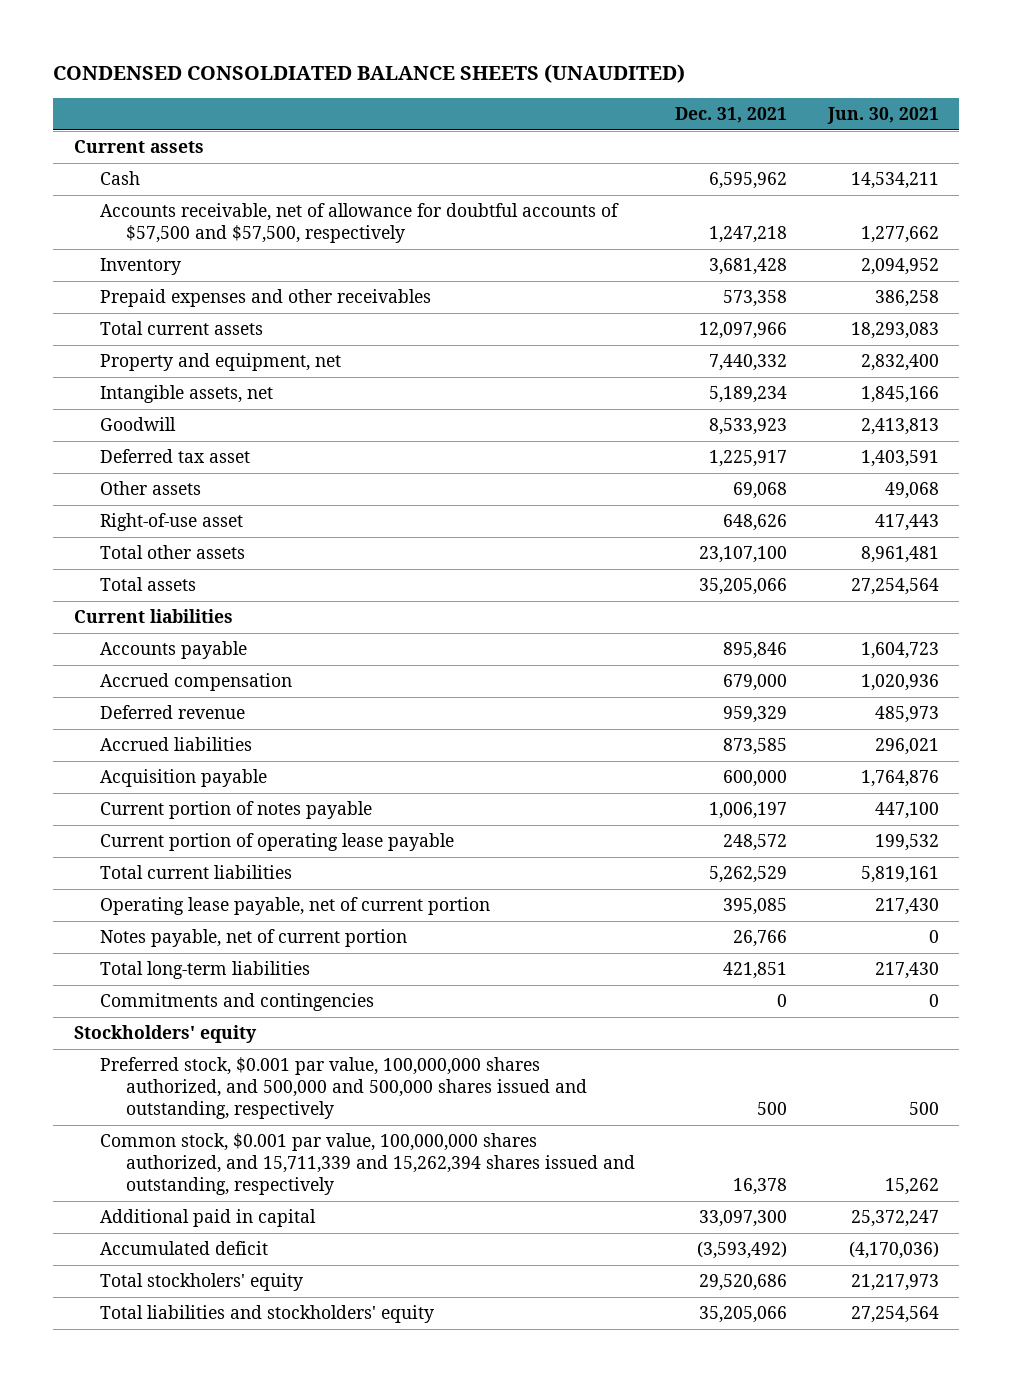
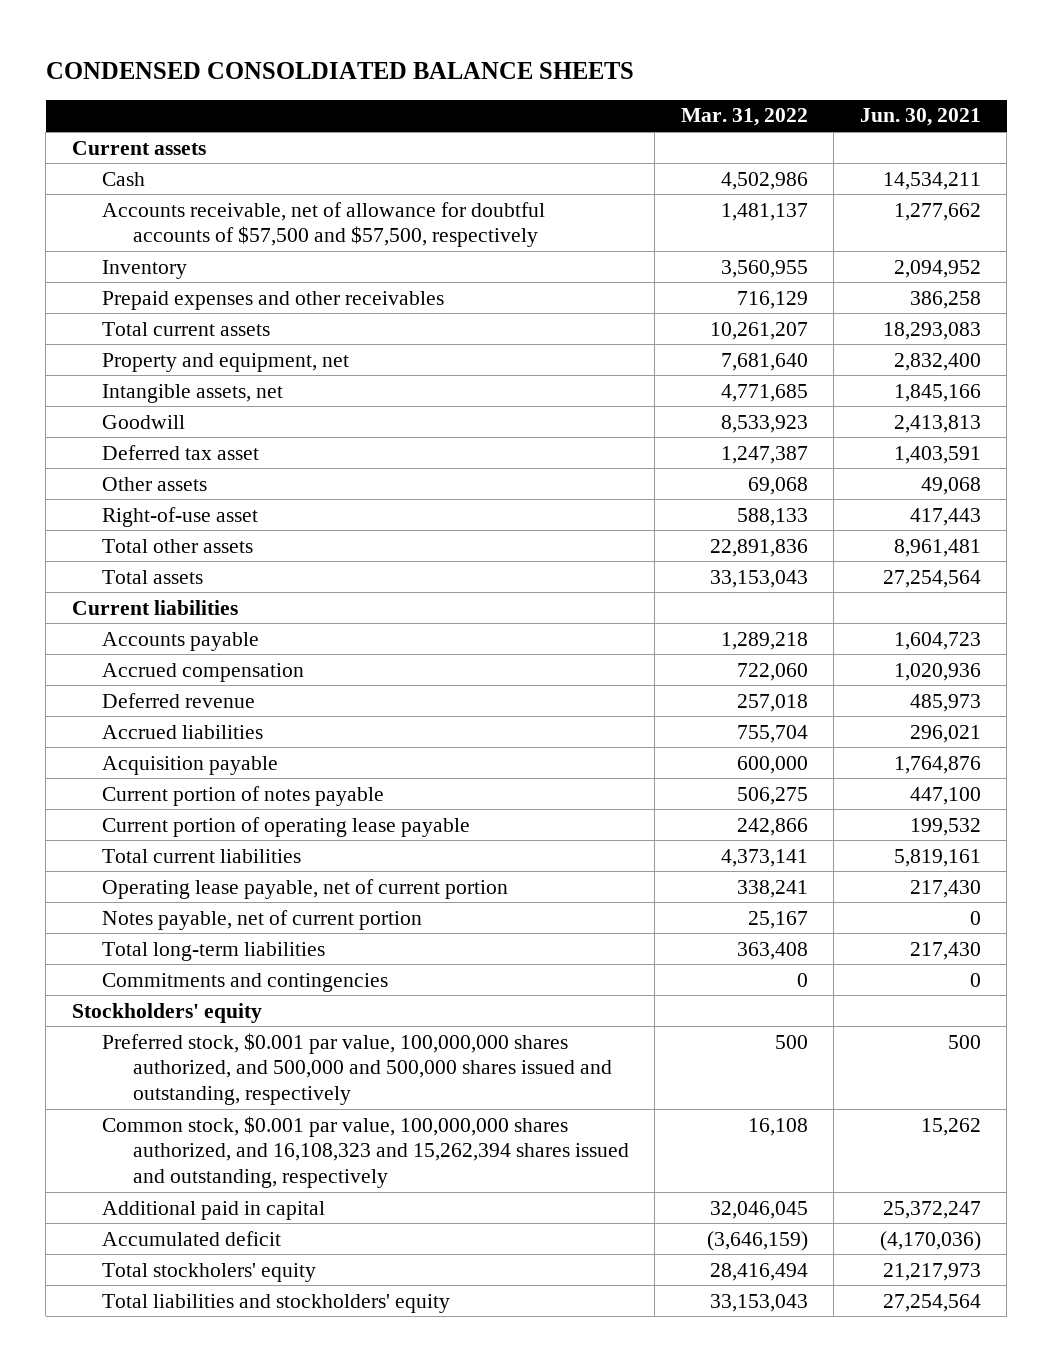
[53,64,686,84] CONDENSED CONSOLDIATED BALANCE SHEETS (UNAUDITED) -> [45,61,634,79] CONDENSED CONSOLDIATED BALANCE SHEETS
[675,106,788,123] Dec. 31, 2021 -> none
none -> [680,108,808,127] Mar. 31, 2022
[99,1133,635,1195] Common stock, $0.001 par value, 100,000,000 shares authorized, and 15,711,339 and 15,262,394 shares issued and outstanding, respectively -> [102,1115,629,1189] Common stock, $0.001 par value, 100,000,000 shares authorized, and 16,108,323 and 15,262,394 shares issued and outstanding, respectively

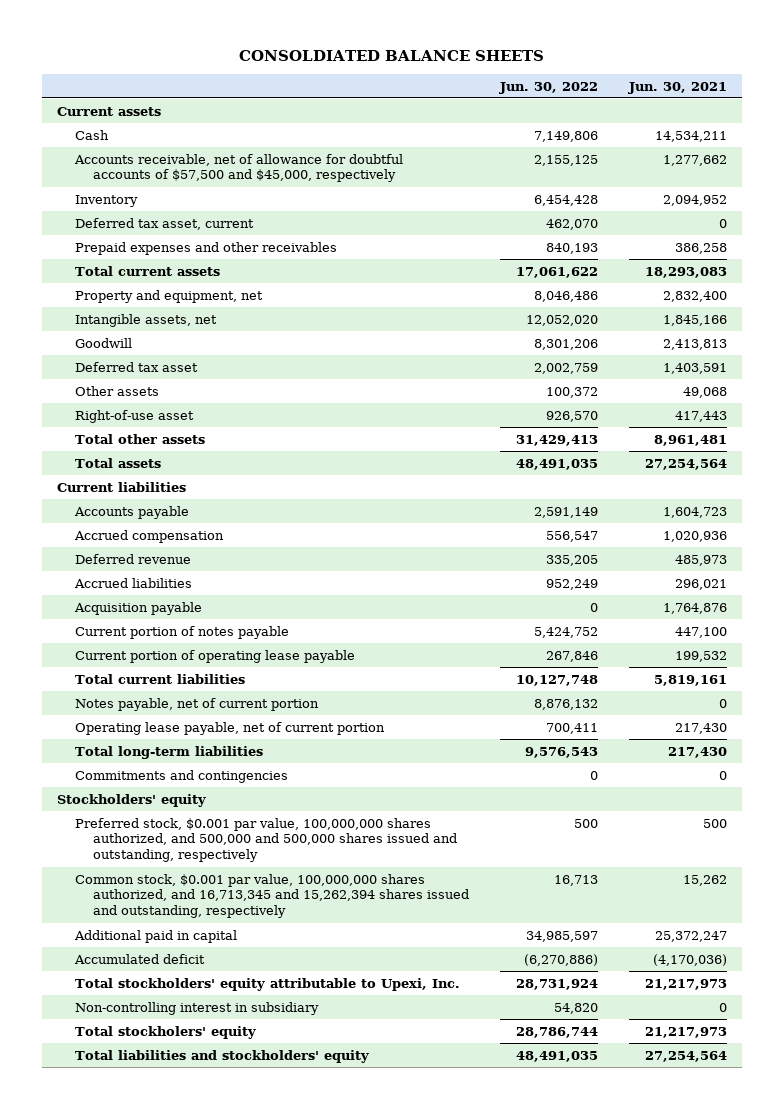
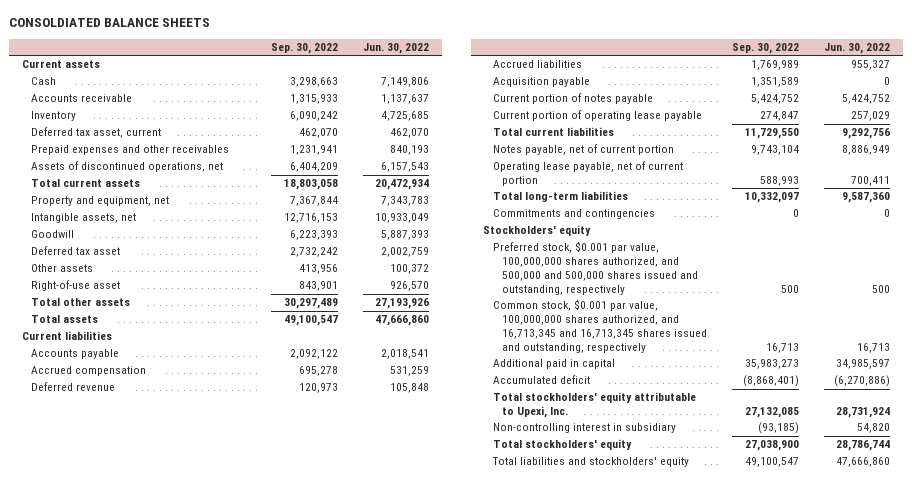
[627,81,727,94] Jun. 30, 2021 -> none
none -> [270,43,338,55] Sep. 30, 2022
[73,153,403,183] Accounts receivable, net of allowance for doubtful accounts of $57,500 and $45,000, respectively -> none
none -> [31,94,133,103] Accounts receivable
[533,194,598,206] 6,454,428 -> [381,111,430,122] 4,725,685
none -> [31,161,224,173] Assets of discontinued operations, net
[515,266,598,278] 17,061,622 -> [375,179,430,191] 20,472,934
[533,290,598,302] 8,046,486 -> [381,196,430,207] 7,343,783
[525,314,598,326] 12,052,020 -> [375,213,430,224] 10,933,049
[533,338,598,350] 8,301,206 -> [381,230,430,241] 5,887,393
[515,434,598,446] 31,429,413 -> [375,298,430,310] 27,193,926
[515,458,598,470] 48,491,035 -> [375,315,430,327] 47,666,860
[533,506,598,518] 2,591,149 -> [381,349,430,360] 2,018,541
[545,530,598,542] 556,547 -> [390,366,430,377] 531,259
[545,554,598,566] 335,205 -> [390,383,430,394] 105,848
[545,578,598,590] 952,249 -> [851,60,891,71] 955,327
[545,650,598,662] 267,846 -> [851,111,891,122] 257,029
[515,674,598,686] 10,127,748 -> [842,128,891,140] 9,292,756
[533,698,598,710] 8,876,132 -> [842,145,891,156] 8,886,949
[524,746,598,758] 9,576,543 -> [842,192,891,204] 9,587,360
[74,873,469,919] Common stock, $0.001 par value, 100,000,000 shares authorized, and 16,713,345 and 15,262,394 shares issued and outstanding, respectively -> [492,299,707,353] Common stock, $0.001 par value, 100,000,000 shares authorized, and 16,713,345 and 16,713,345 shares issued and outstanding, respectively
[74,1025,256,1039] Total stockholers' equity -> [492,439,632,451] Total stockholders' equity
[515,1050,598,1062] 48,491,035 -> [836,457,891,468] 47,666,860

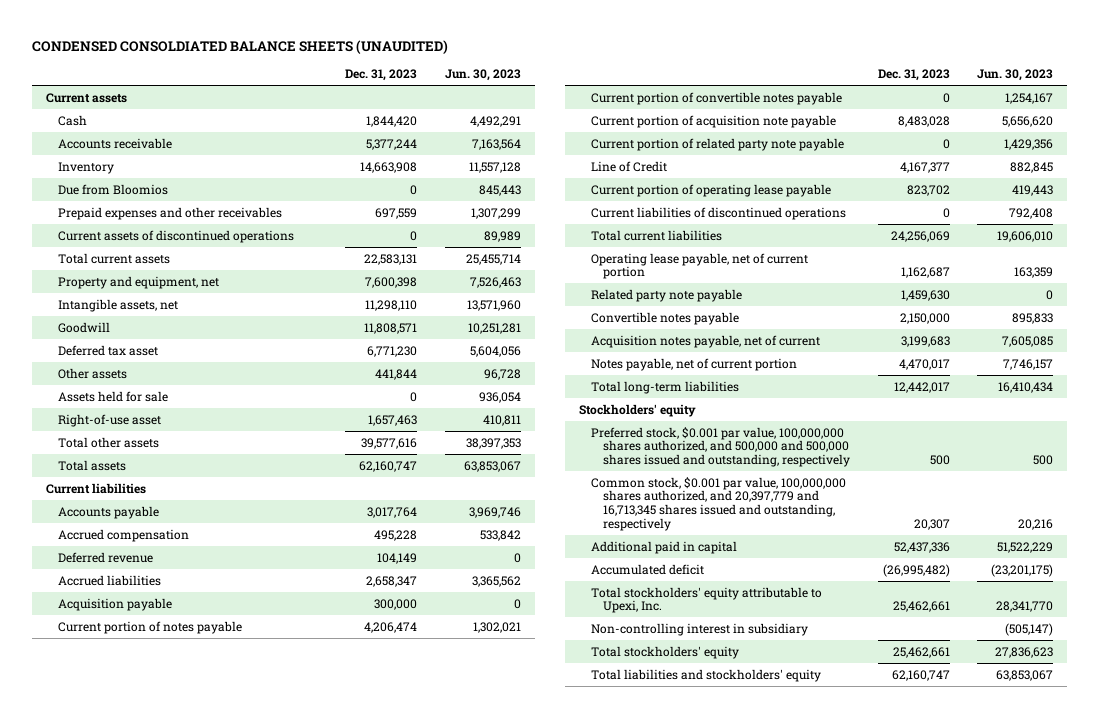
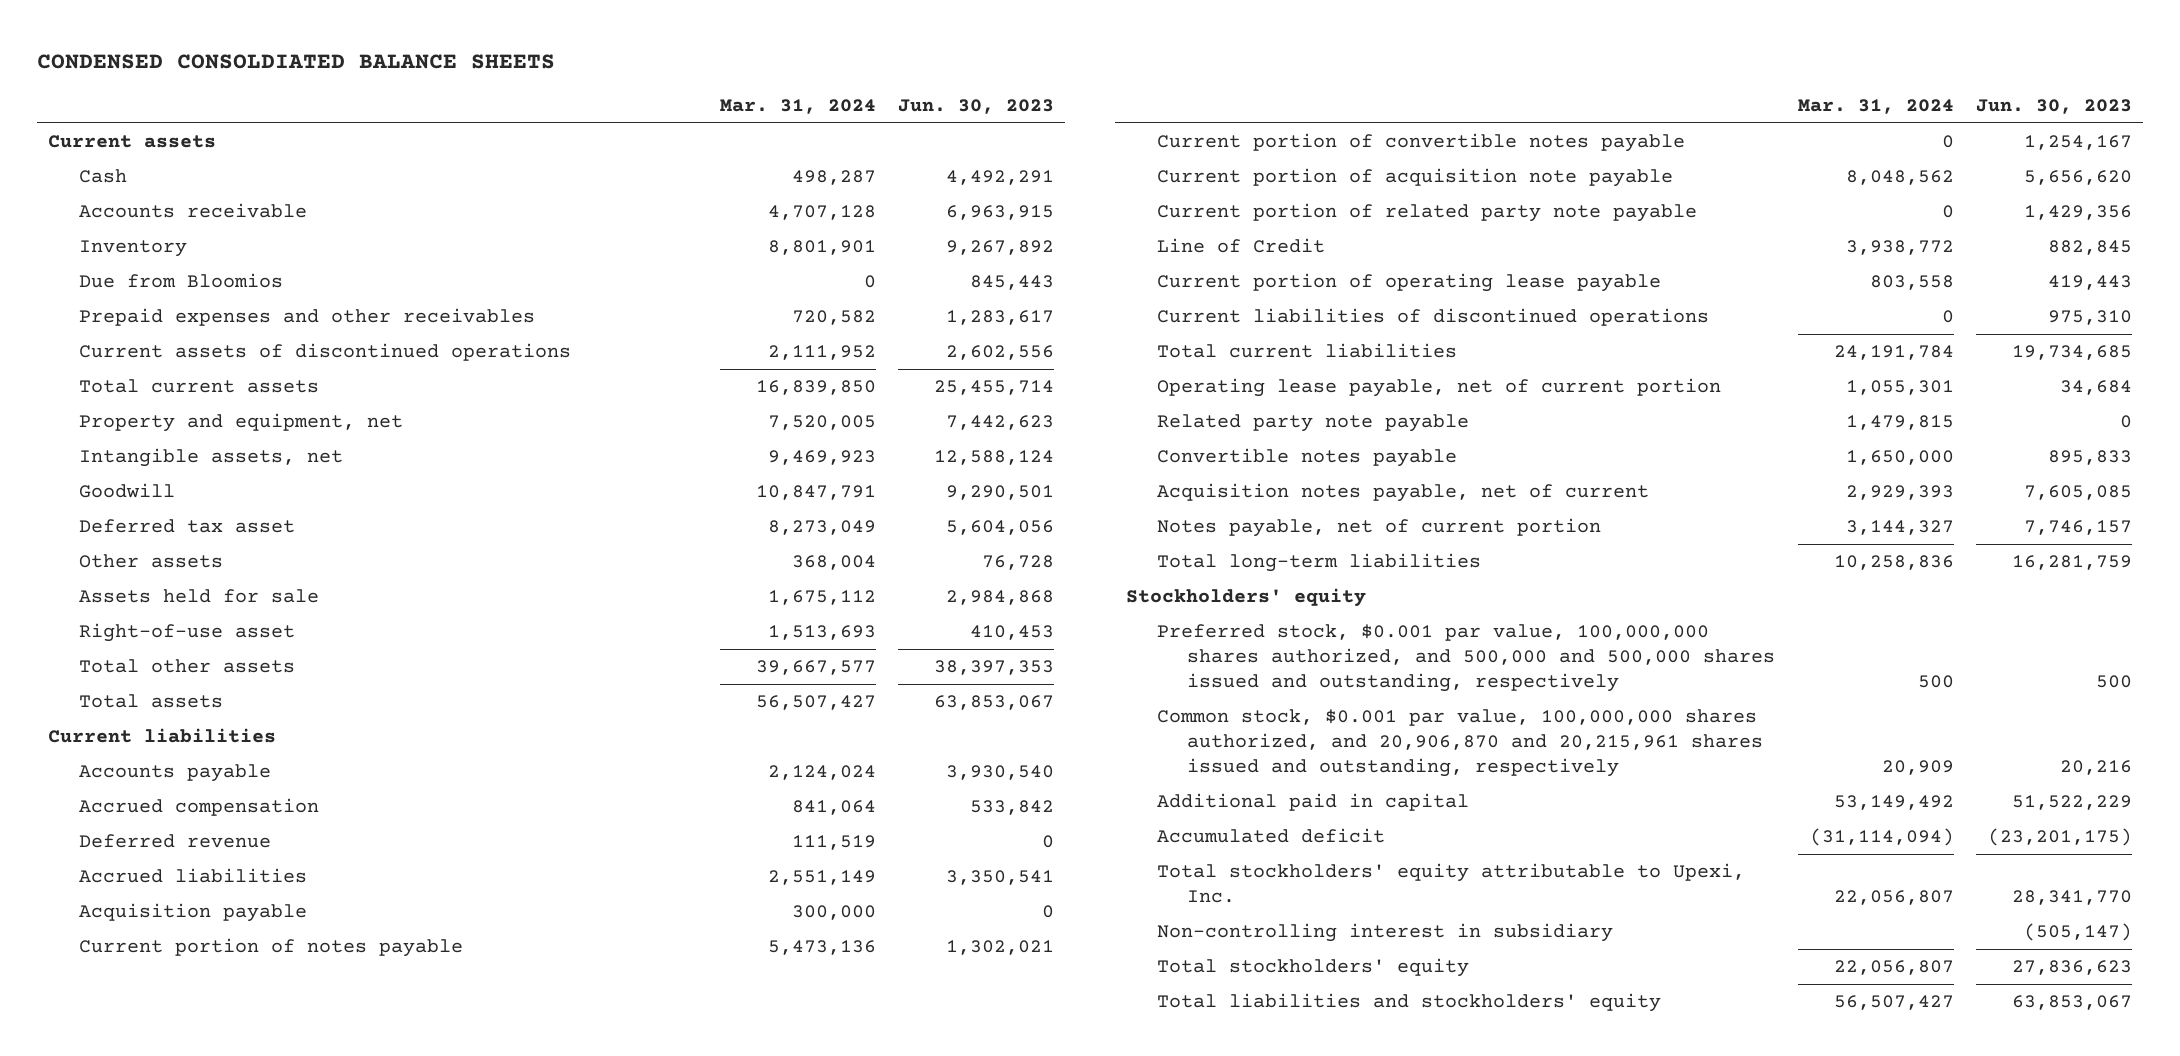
[32,39,449,54] CONDENSED CONSOLDIATED BALANCE SHEETS (UNAUDITED) -> [36,53,555,69] CONDENSED CONSOLDIATED BALANCE SHEETS
[345,69,418,82] Dec. 31, 2023 -> none
none -> [719,98,876,114] Mar. 31, 2024
[472,138,522,150] 7,163,564 -> [946,205,1055,221] 6,963,915
[469,161,522,173] 11,557,128 -> [946,240,1055,256] 9,267,892
[471,207,522,219] 1,307,299 -> [946,310,1055,326] 1,283,617
[484,230,522,242] 89,989 -> [946,345,1055,361] 2,602,556
[470,276,522,288] 7,526,463 -> [946,415,1055,431] 7,442,623
[467,299,522,311] 13,571,960 -> [934,450,1055,466] 12,588,124
[468,322,522,334] 10,251,281 -> [946,485,1055,501] 9,290,501
[484,368,522,380] 96,728 -> [982,555,1055,571] 76,728
[479,391,522,403] 936,054 -> [946,590,1055,606] 2,984,868
[483,414,522,426] 410,811 -> [970,625,1055,641] 410,453
[469,506,522,518] 3,969,746 -> [946,765,1055,781] 3,930,540
[472,575,522,587] 3,365,562 -> [946,870,1055,886] 3,350,541
[1009,207,1054,219] 792,408 -> [2048,310,2133,326] 975,310
[997,230,1054,242] 19,606,010 -> [2012,345,2133,361] 19,734,685
[1014,267,1054,279] 163,359 -> [2060,380,2133,396] 34,684
[998,381,1054,393] 16,410,434 -> [2012,555,2133,571] 16,281,759
[590,476,846,531] Common stock, $0.001 par value, 100,000,000 shares authorized, and 20,397,779 and 16,713,345 shares issued and outstanding, respectively -> [1156,709,1764,777] Common stock, $0.001 par value, 100,000,000 shares authorized, and 20,906,870 and 20,215,961 shares issued and outstanding, respectively

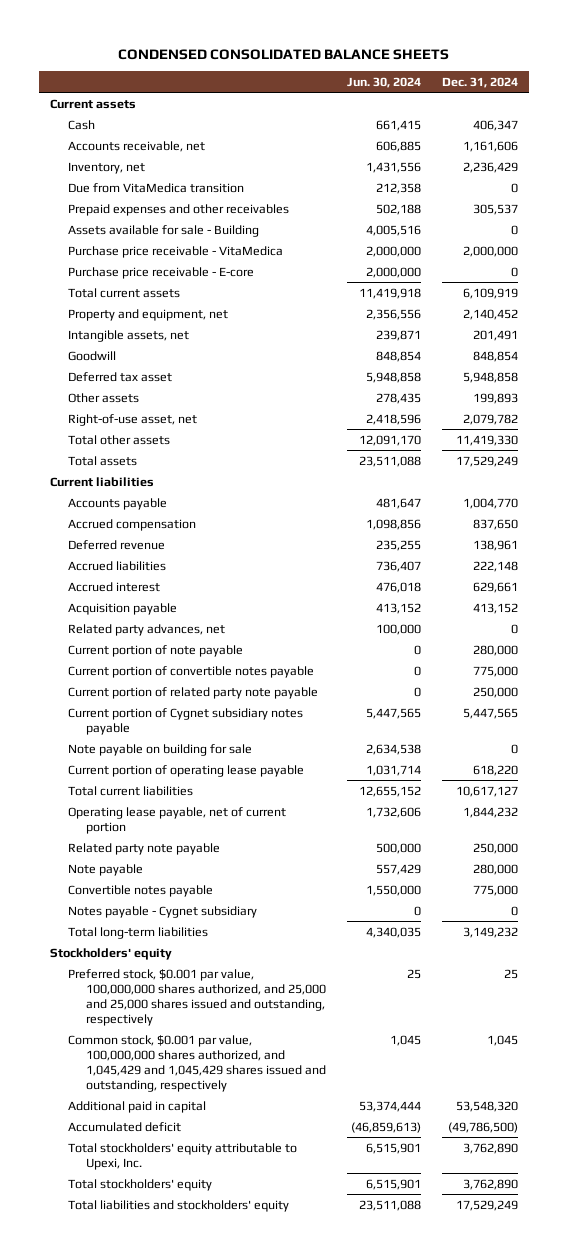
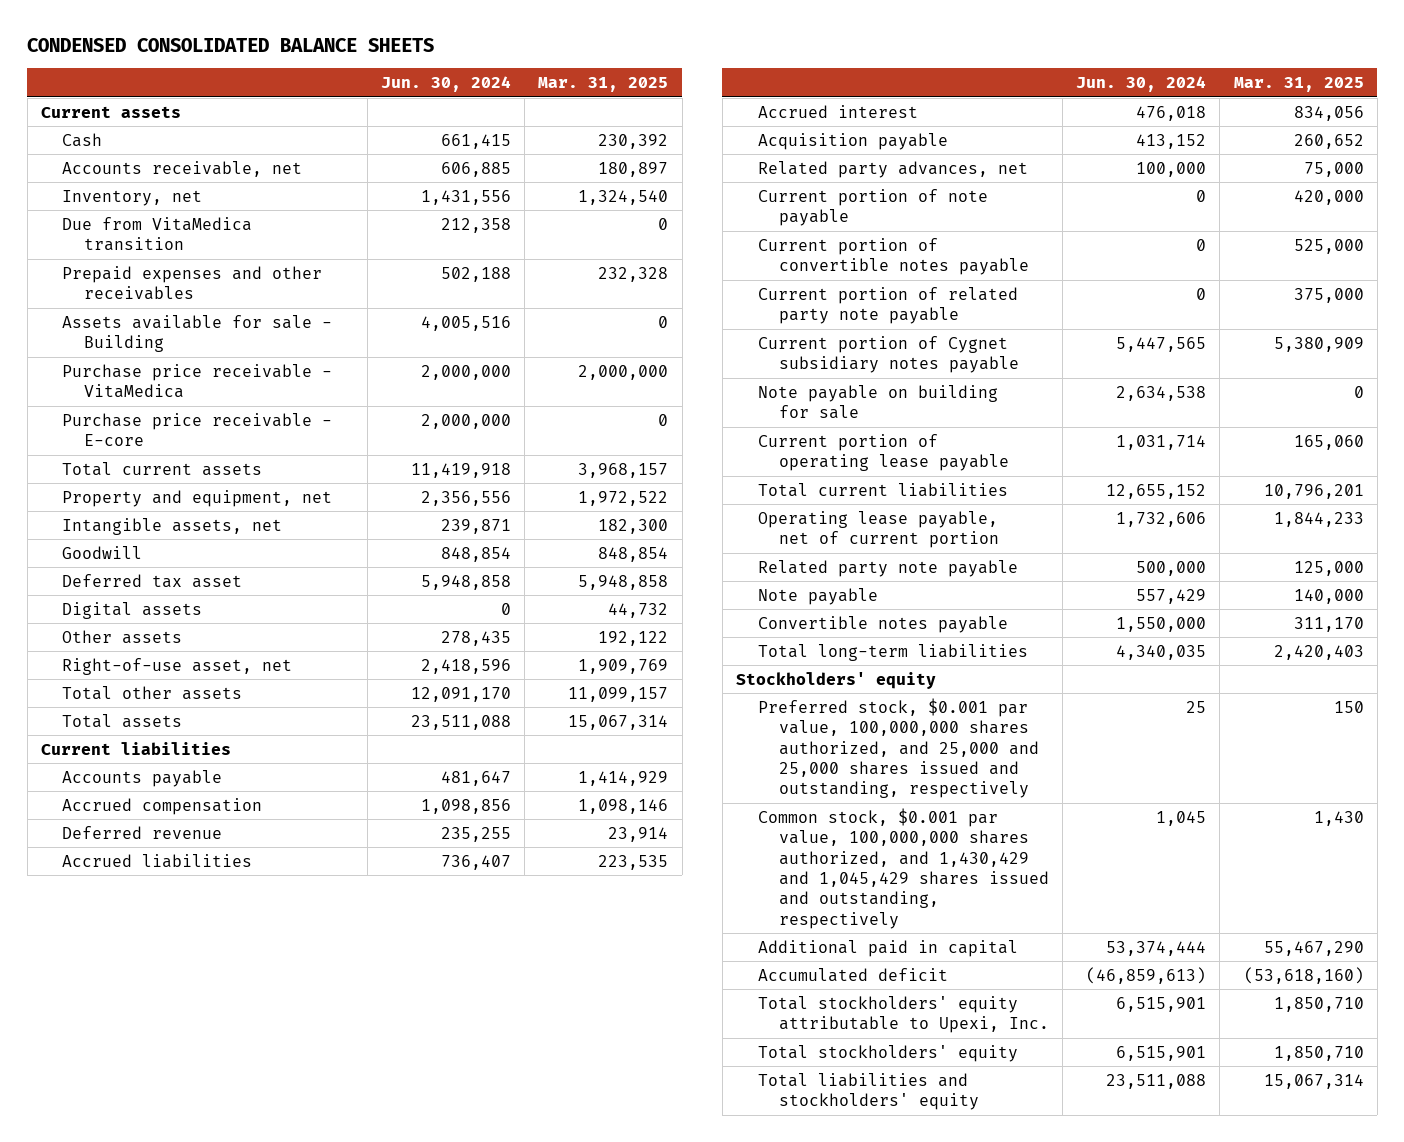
[442,77,519,89] Dec. 31, 2024 -> none
none -> [538,76,669,92] Mar. 31, 2025
none -> [62,601,203,619] Digital assets
[68,905,258,918] Notes payable - Cygnet subsidiary -> none
[68,1034,327,1092] Common stock, $0.001 par value, 100,000,000 shares authorized, and 1,045,429 and 1,045,429 shares issued and outstanding, respectively -> [757,807,1050,929] Common stock, $0.001 par value, 100,000,000 shares authorized, and 1,430,429 and 1,045,429 shares issued and outstanding, respectively

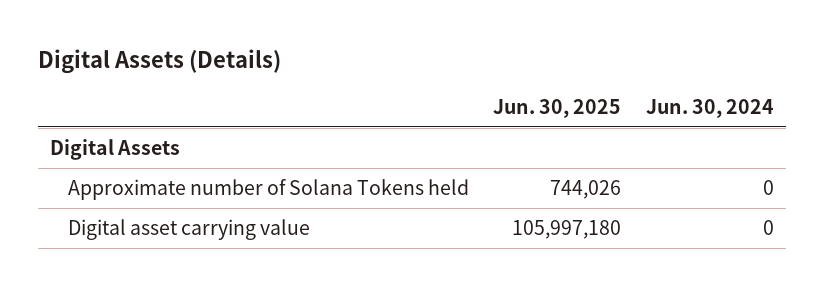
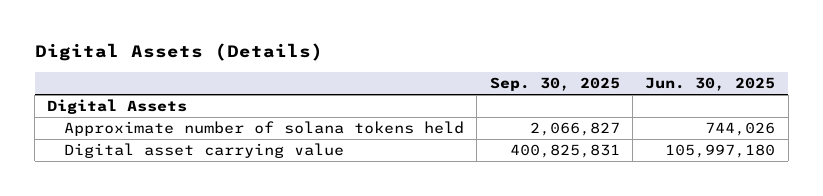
[645,98,774,118] Jun. 30, 2024 -> none
none -> [489,77,620,92] Sep. 30, 2025
[68,179,470,201] Approximate number of Solana Tokens held -> [64,121,465,137] Approximate number of solana tokens held

